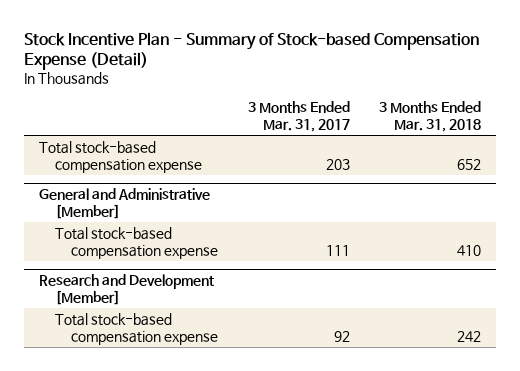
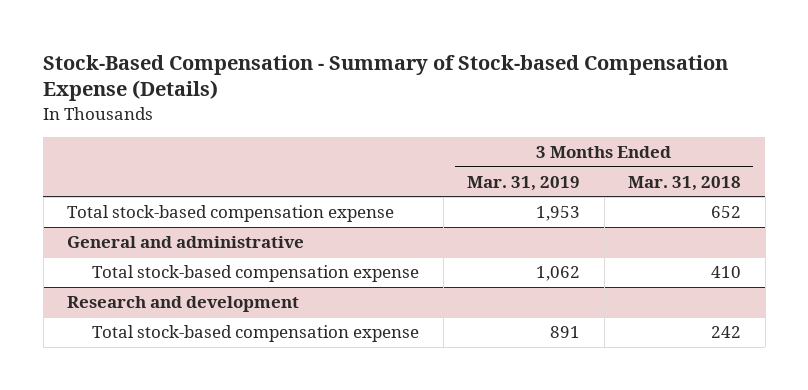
[23,31,479,71] Stock Incentive Plan - Summary of Stock-based Compensation Expense (Detail) -> [43,54,729,102] Stock-Based Compensation - Summary of Stock-based Compensation Expense (Details)
[247,101,350,133] 3 Months Ended Mar. 31, 2017 -> none
none -> [467,175,581,191] Mar. 31, 2019
[38,188,210,220] General and Administrative [Member] -> [67,236,305,249] General and administrative
[38,274,214,306] Research and Development [Member] -> [67,296,300,313] Research and development

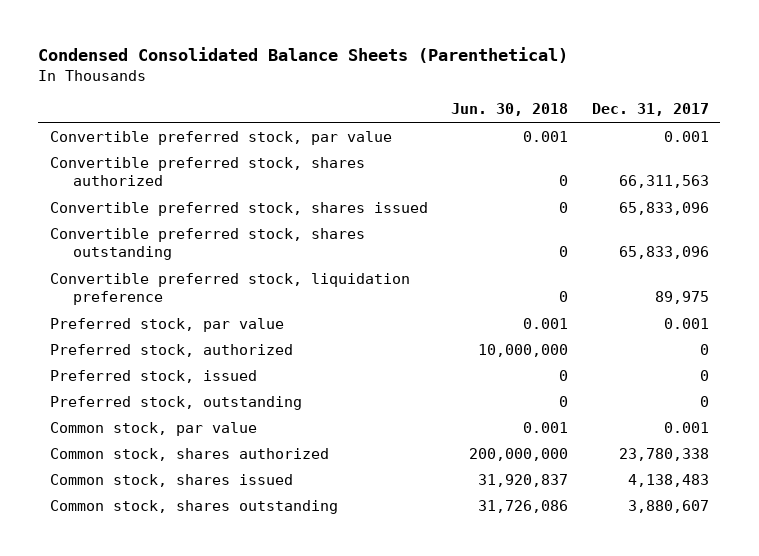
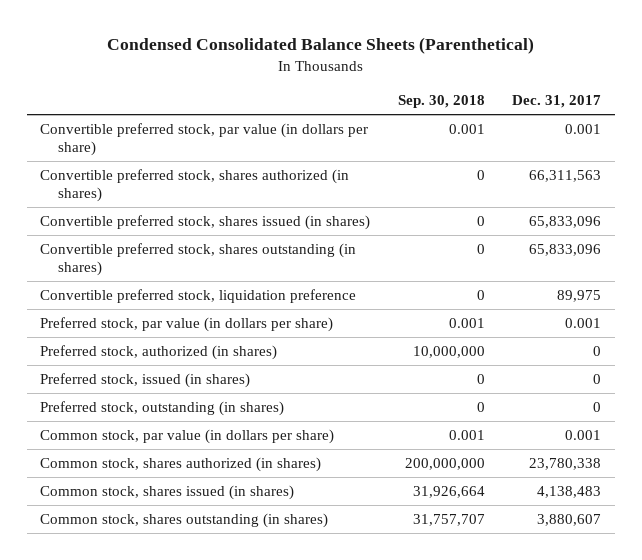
[451,103,569,117] Jun. 30, 2018 -> none
none -> [397,95,485,109] Sep. 30, 2018
[50,130,393,145] Convertible preferred stock, par value -> [40,122,369,157] Convertible preferred stock, par value (in dollars per share)
[50,156,366,187] Convertible preferred stock, shares authorized -> [40,168,350,203] Convertible preferred stock, shares authorized (in shares)
[50,201,429,216] Convertible preferred stock, shares issued -> [40,214,371,230] Convertible preferred stock, shares issued (in shares)
[50,227,366,261] Convertible preferred stock, shares outstanding -> [40,242,357,277] Convertible preferred stock, shares outstanding (in shares)
[50,317,285,332] Preferred stock, par value -> [40,316,334,332] Preferred stock, par value (in dollars per share)
[50,343,294,357] Preferred stock, authorized -> [40,344,278,360] Preferred stock, authorized (in shares)
[50,369,258,383] Preferred stock, issued -> [40,372,251,388] Preferred stock, issued (in shares)
[50,395,303,410] Preferred stock, outstanding -> [40,400,285,416] Preferred stock, outstanding (in shares)
[50,421,258,436] Common stock, par value -> [40,428,335,444] Common stock, par value (in dollars per share)
[50,447,330,461] Common stock, shares authorized -> [40,456,322,472] Common stock, shares authorized (in shares)
[50,473,294,487] Common stock, shares issued -> [40,484,295,500] Common stock, shares issued (in shares)
[50,499,339,514] Common stock, shares outstanding -> [40,512,329,528] Common stock, shares outstanding (in shares)

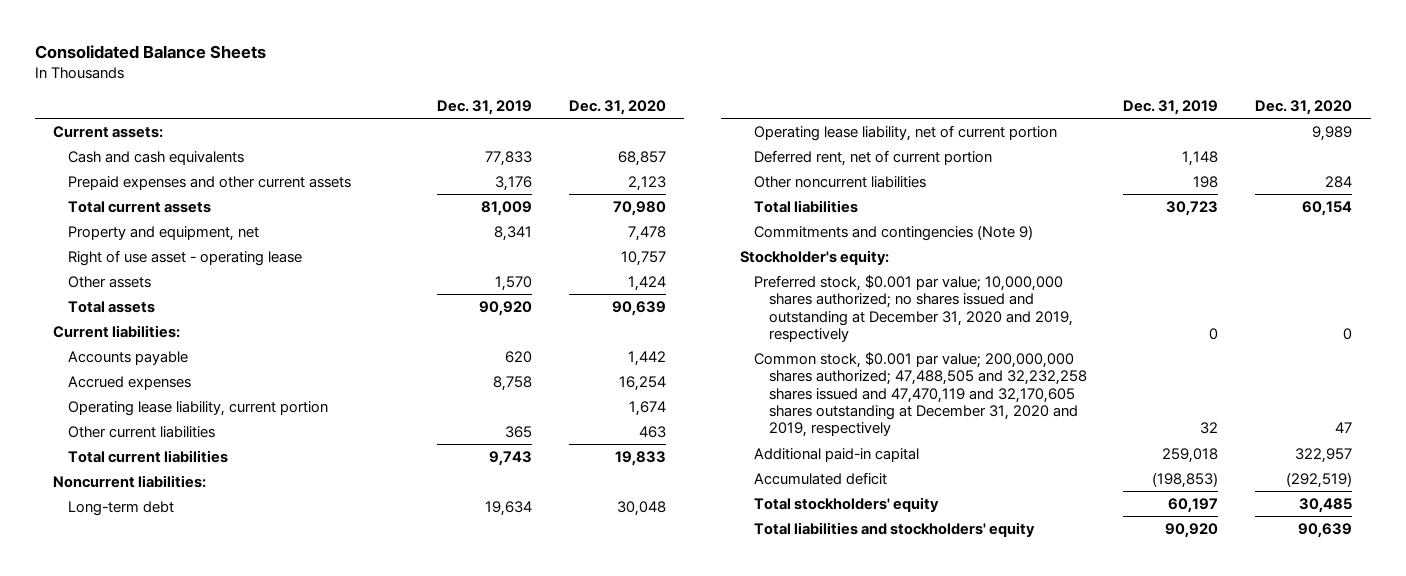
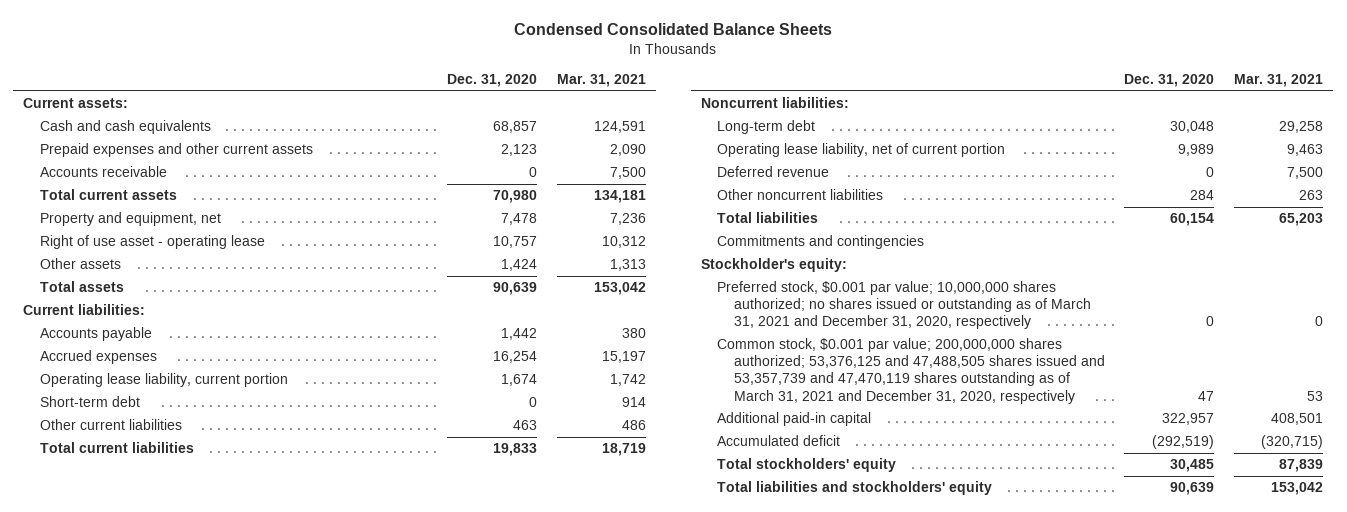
[35,45,267,60] Consolidated Balance Sheets -> [514,22,833,35] Condensed Consolidated Balance Sheets
[437,99,533,115] Dec. 31, 2019 -> none
none -> [556,74,646,88] Mar. 31, 2021
none -> [39,166,167,178] Accounts receivable
none -> [39,396,140,408] Short-term debt
[754,149,993,166] Deferred rent, net of current portion -> none
none -> [717,166,830,178] Deferred revenue
[754,224,1034,241] Commitments and contingencies (Note 9) -> [717,235,925,250] Commitments and contingencies
[754,274,1073,342] Preferred stock, $0.001 par value; 10,000,000 shares authorized; no shares issued and outstanding at December 31, 2020 and 2019, respectively -> [717,281,1091,330] Preferred stock, $0.001 par value; 10,000,000 shares authorized; no shares issued or outstanding as of March 31, 2021 and December 31, 2020, respectively
[754,351,1087,438] Common stock, $0.001 par value; 200,000,000 shares authorized; 47,488,505 and 32,232,258 shares issued and 47,470,119 and 32,170,605 shares outstanding at December 31, 2020 and 2019, respectively -> [717,338,1105,404] Common stock, $0.001 par value; 200,000,000 shares authorized; 53,376,125 and 47,488,505 shares issued and 53,357,739 and 47,470,119 shares outstanding as of March 31, 2021 and December 31, 2020, respectively

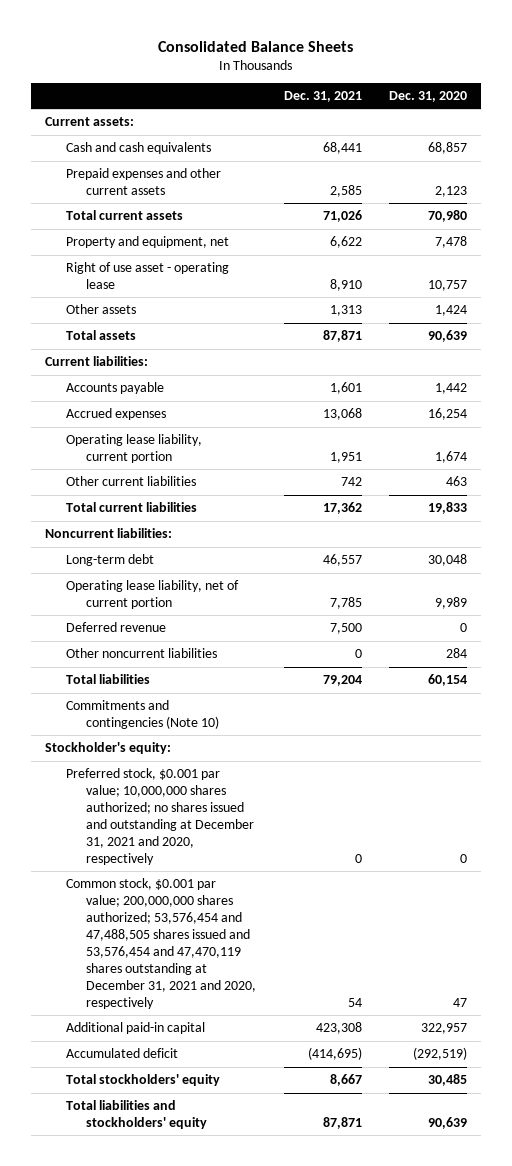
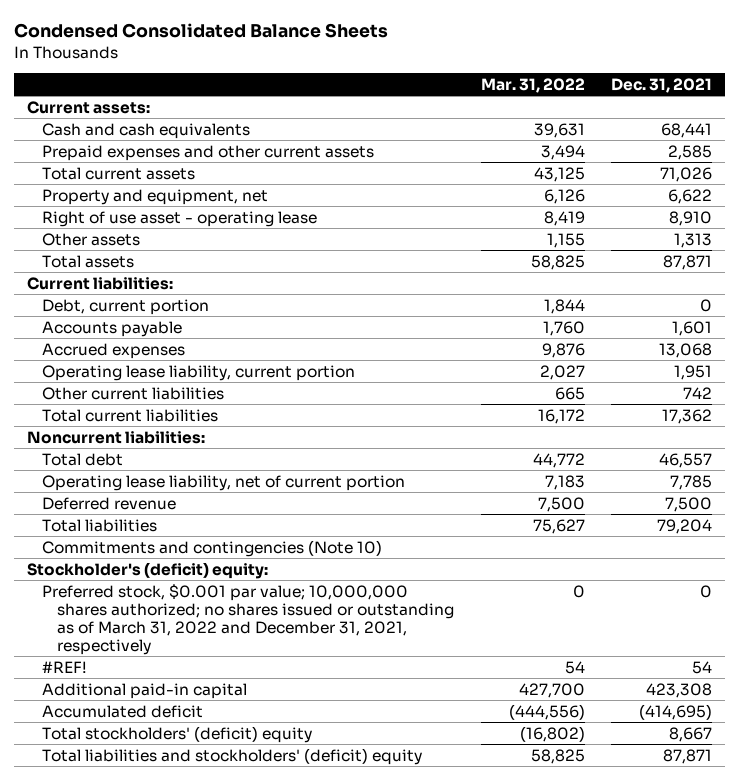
[158,40,354,52] Consolidated Balance Sheets -> [13,23,388,39] Condensed Consolidated Balance Sheets
[389,90,468,102] Dec. 31, 2020 -> none
none -> [480,78,585,94] Mar. 31, 2022
none -> [41,298,209,315] Debt, current portion
[65,554,154,567] Long-term debt -> [41,452,123,466] Total debt
[65,648,217,659] Other noncurrent liabilities -> none
[44,742,171,755] Stockholder's equity: -> [26,561,268,579] Stockholder's (deficit) equity:
[65,768,255,865] Preferred stock, $0.001 par value; 10,000,000 shares authorized; no shares issued and outstanding at December 31, 2021 and 2020, respectively -> [41,583,454,655] Preferred stock, $0.001 par value; 10,000,000 shares authorized; no shares issued or outstanding as of March 31, 2022 and December 31, 2021, respectively
[65,878,257,1009] Common stock, $0.001 par value; 200,000,000 shares authorized; 53,576,454 and 47,488,505 shares issued and 53,576,454 and 47,470,119 shares outstanding at December 31, 2021 and 2020, respectively -> [41,660,87,673] #REF!
[65,1074,220,1087] Total stockholders' equity -> [41,725,312,743] Total stockholders' (deficit) equity
[65,1100,208,1130] Total liabilities and stockholders' equity -> [41,747,422,765] Total liabilities and stockholders' (deficit) equity

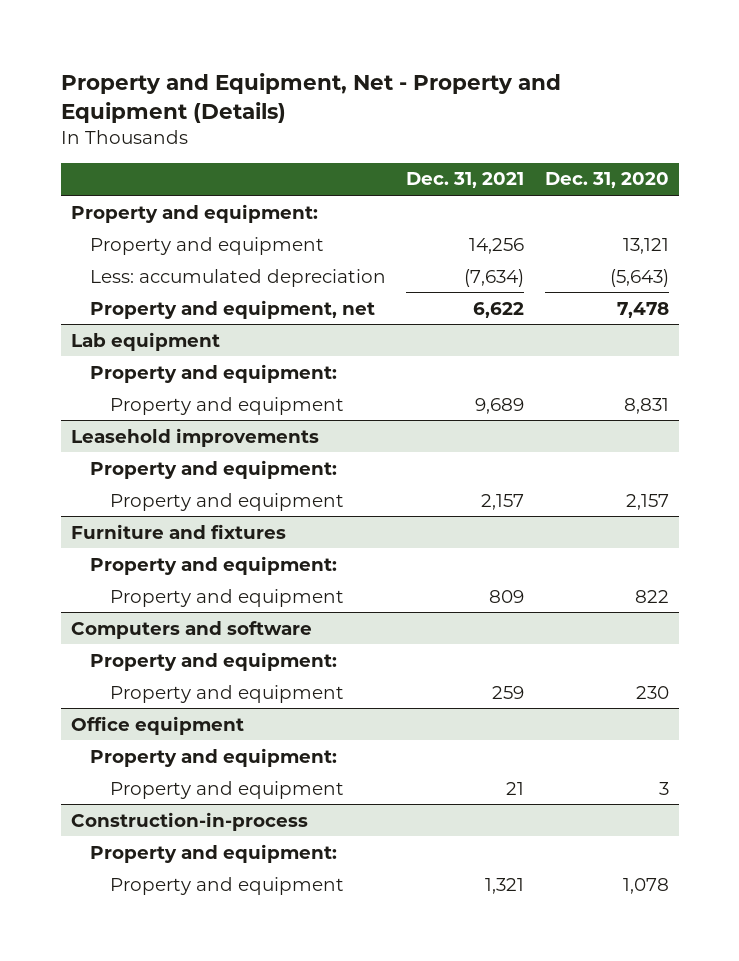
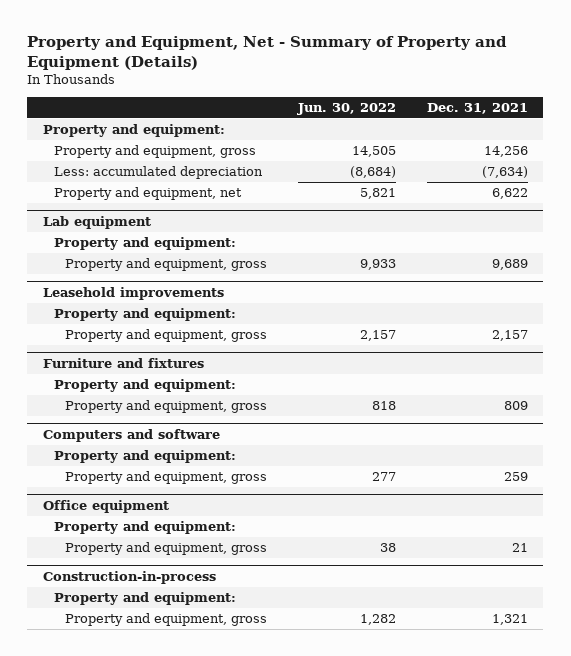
[60,72,561,123] Property and Equipment, Net - Property and Equipment (Details) -> [27,35,508,70] Property and Equipment, Net - Summary of Property and Equipment (Details)
[544,172,669,189] Dec. 31, 2020 -> none
none -> [297,102,397,115] Jun. 30, 2022
[90,236,325,255] Property and equipment -> [53,145,256,159] Property and equipment, gross
[110,396,345,415] Property and equipment -> [65,258,268,272] Property and equipment, gross
[110,492,345,511] Property and equipment -> [65,329,268,343] Property and equipment, gross
[110,588,345,607] Property and equipment -> [65,400,268,414] Property and equipment, gross
[110,684,345,703] Property and equipment -> [65,471,268,485] Property and equipment, gross
[110,780,345,799] Property and equipment -> [65,542,268,556] Property and equipment, gross
[110,876,345,895] Property and equipment -> [65,613,268,627] Property and equipment, gross

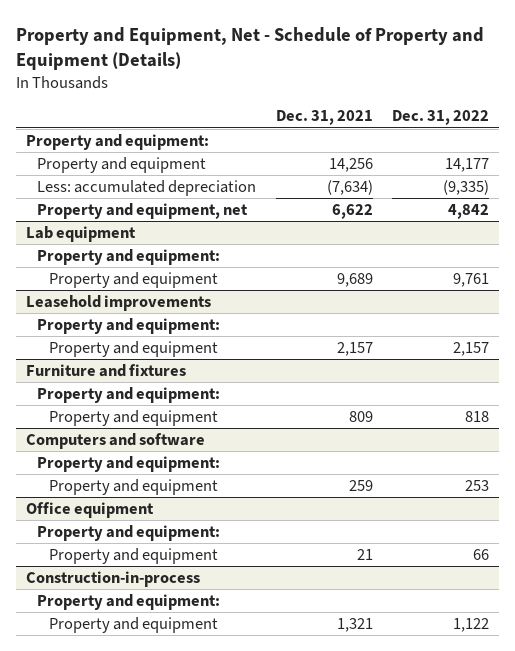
[27,35,508,70] Property and Equipment, Net - Summary of Property and Equipment (Details) -> [15,27,484,71] Property and Equipment, Net - Schedule of Property and Equipment (Details)
[297,102,397,115] Jun. 30, 2022 -> none
none -> [392,110,490,126] Dec. 31, 2022
[53,145,256,159] Property and equipment, gross -> [37,156,207,173] Property and equipment
[65,258,268,272] Property and equipment, gross -> [48,271,218,288] Property and equipment
[65,329,268,343] Property and equipment, gross -> [48,340,218,357] Property and equipment
[65,400,268,414] Property and equipment, gross -> [48,409,218,426] Property and equipment
[65,471,268,485] Property and equipment, gross -> [48,478,218,495] Property and equipment
[65,542,268,556] Property and equipment, gross -> [48,547,218,564] Property and equipment
[65,613,268,627] Property and equipment, gross -> [48,616,218,633] Property and equipment

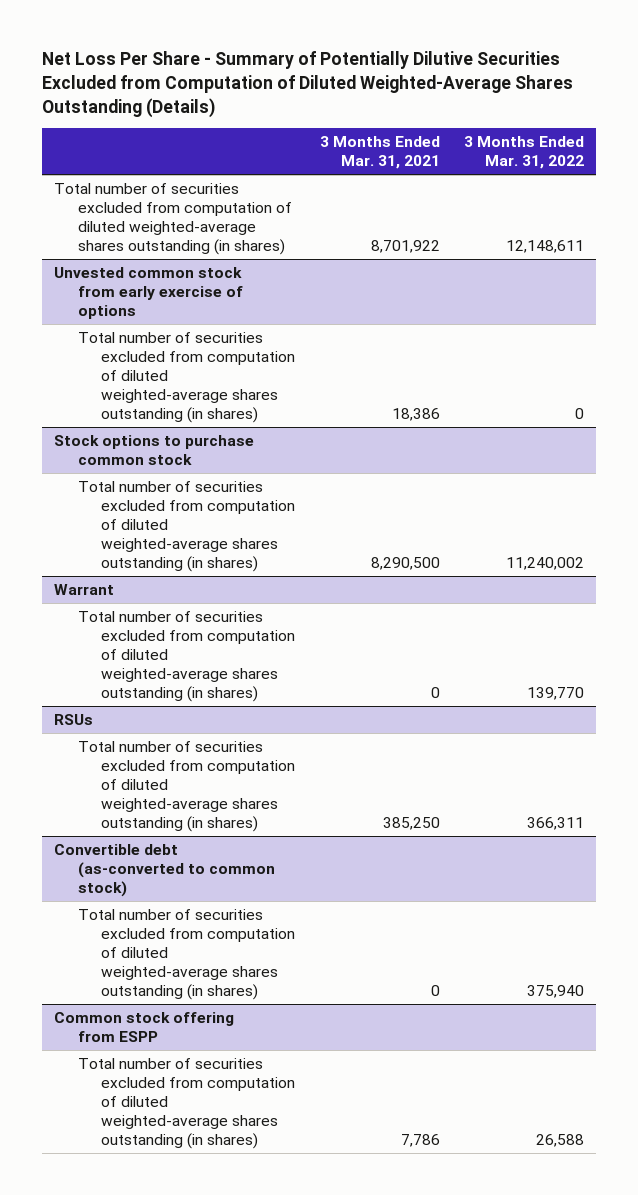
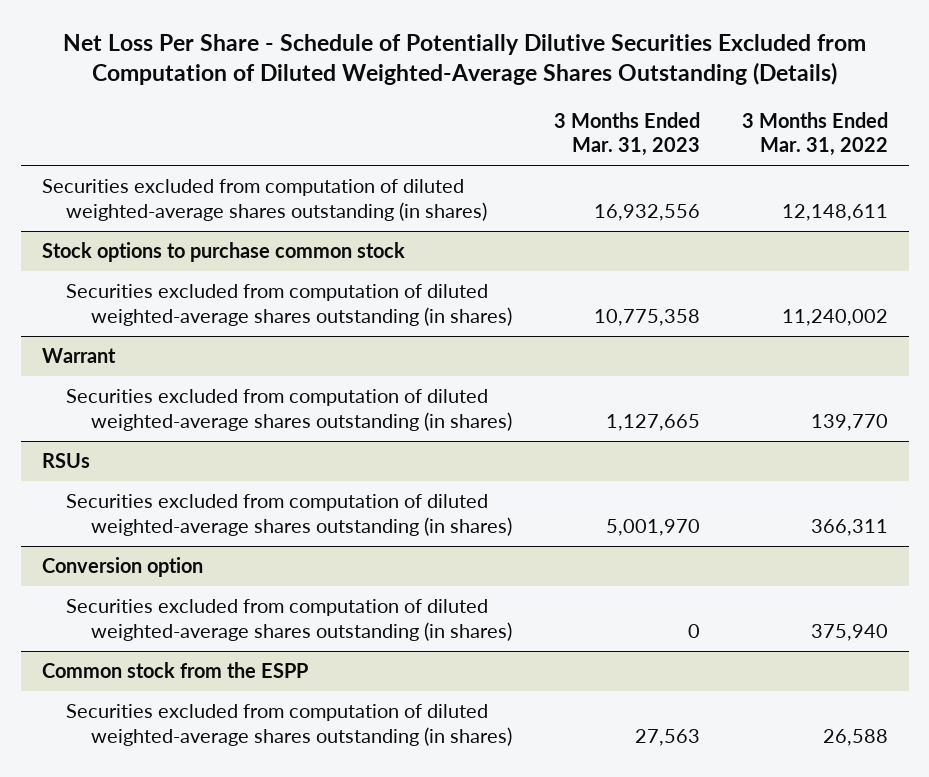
[41,51,573,118] Net Loss Per Share - Summary of Potentially Dilutive Securities Excluded from Computation of Diluted Weighted-Average Shares Outstanding (Details) -> [62,33,866,86] Net Loss Per Share - Schedule of Potentially Dilutive Securities Excluded from Computation of Diluted Weighted-Average Shares Outstanding (Details)
[319,135,440,169] 3 Months Ended Mar. 31, 2021 -> none
none -> [553,111,700,157] 3 Months Ended Mar. 31, 2023
[54,266,243,319] Unvested common stock from early exercise of options -> none
[77,331,296,424] Total number of securities excluded from computation of diluted weighted-average shares outstanding (in shares) -> none
[54,182,292,256] Total number of securities excluded from computation of diluted weighted-average shares outstanding (in shares) -> [41,179,488,221] Securities excluded from computation of diluted weighted-average shares outstanding (in shares)
[77,480,296,573] Total number of securities excluded from computation of diluted weighted-average shares outstanding (in shares) -> [66,284,513,326] Securities excluded from computation of diluted weighted-average shares outstanding (in shares)
[77,610,296,703] Total number of securities excluded from computation of diluted weighted-average shares outstanding (in shares) -> [66,389,513,431] Securities excluded from computation of diluted weighted-average shares outstanding (in shares)
[77,740,296,833] Total number of securities excluded from computation of diluted weighted-average shares outstanding (in shares) -> [66,494,513,536] Securities excluded from computation of diluted weighted-average shares outstanding (in shares)
[54,843,275,897] Convertible debt (as-converted to common stock) -> [41,557,203,578] Conversion option
[77,908,296,1001] Total number of securities excluded from computation of diluted weighted-average shares outstanding (in shares) -> [66,599,513,641] Securities excluded from computation of diluted weighted-average shares outstanding (in shares)
[54,1011,235,1042] Common stock offering from ESPP -> [41,662,308,679] Common stock from the ESPP
[77,1057,296,1150] Total number of securities excluded from computation of diluted weighted-average shares outstanding (in shares) -> [66,704,513,746] Securities excluded from computation of diluted weighted-average shares outstanding (in shares)

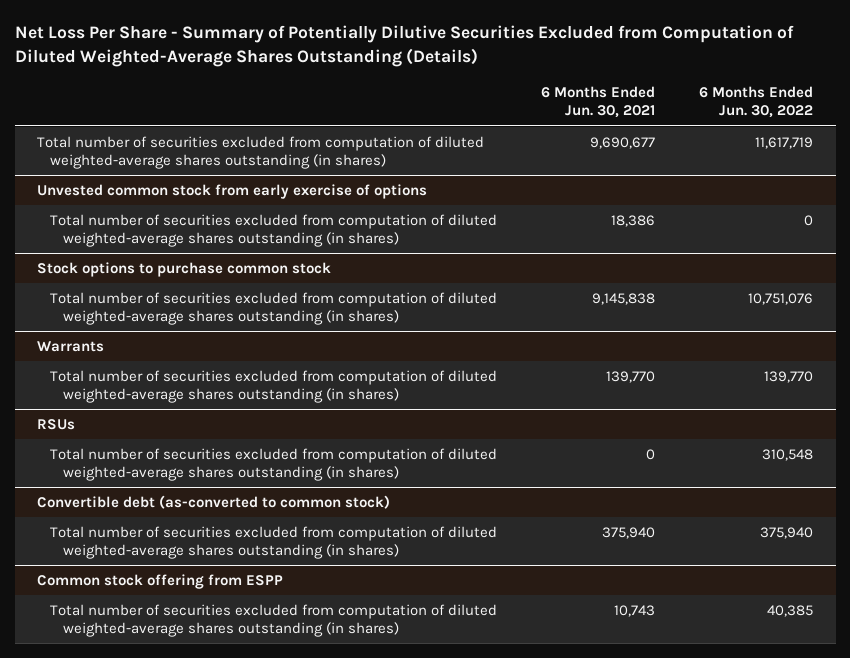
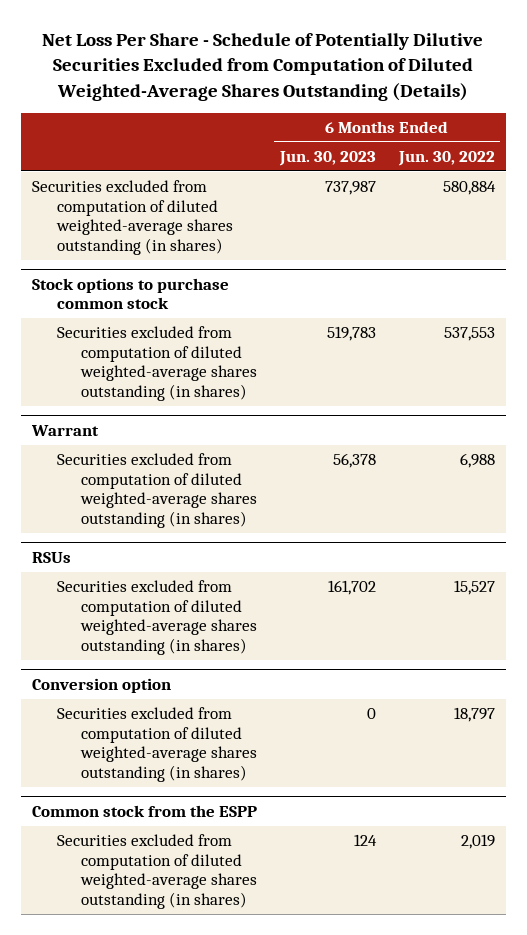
[14,25,794,67] Net Loss Per Share - Summary of Potentially Dilutive Securities Excluded from Computation of Diluted Weighted-Average Shares Outstanding (Details) -> [42,33,484,101] Net Loss Per Share - Schedule of Potentially Dilutive Securities Excluded from Computation of Diluted Weighted-Average Shares Outstanding (Details)
[541,85,656,119] 6 Months Ended Jun. 30, 2021 -> none
none -> [279,150,377,166] Jun. 30, 2023
[36,183,427,199] Unvested common stock from early exercise of options -> none
[49,213,497,248] Total number of securities excluded from computation of diluted weighted-average shares outstanding (in shares) -> none
[36,135,484,170] Total number of securities excluded from computation of diluted weighted-average shares outstanding (in shares) -> [32,179,233,255] Securities excluded from computation of diluted weighted-average shares outstanding (in shares)
[755,136,814,149] 11,617,719 -> [442,180,496,195] 580,884
[49,291,497,326] Total number of securities excluded from computation of diluted weighted-average shares outstanding (in shares) -> [56,325,258,401] Securities excluded from computation of diluted weighted-average shares outstanding (in shares)
[748,292,814,305] 10,751,076 -> [443,326,495,341] 537,553
[36,340,104,352] Warrants -> [31,424,100,436] Warrant
[49,369,497,404] Total number of securities excluded from computation of diluted weighted-average shares outstanding (in shares) -> [56,452,258,528] Securities excluded from computation of diluted weighted-average shares outstanding (in shares)
[764,370,814,383] 139,770 -> [459,452,495,468] 6,988
[49,447,497,482] Total number of securities excluded from computation of diluted weighted-average shares outstanding (in shares) -> [56,579,258,655] Securities excluded from computation of diluted weighted-average shares outstanding (in shares)
[762,448,814,461] 310,548 -> [453,579,495,595] 15,527
[36,494,390,509] Convertible debt (as-converted to common stock) -> [32,677,172,693] Conversion option
[49,525,497,560] Total number of securities excluded from computation of diluted weighted-average shares outstanding (in shares) -> [56,706,258,782] Securities excluded from computation of diluted weighted-average shares outstanding (in shares)
[760,526,814,539] 375,940 -> [453,706,495,722] 18,797
[36,573,283,589] Common stock offering from ESPP -> [32,804,258,817] Common stock from the ESPP
[49,603,497,638] Total number of securities excluded from computation of diluted weighted-average shares outstanding (in shares) -> [56,833,258,909] Securities excluded from computation of diluted weighted-average shares outstanding (in shares)
[767,604,814,617] 40,385 -> [460,833,495,849] 2,019

